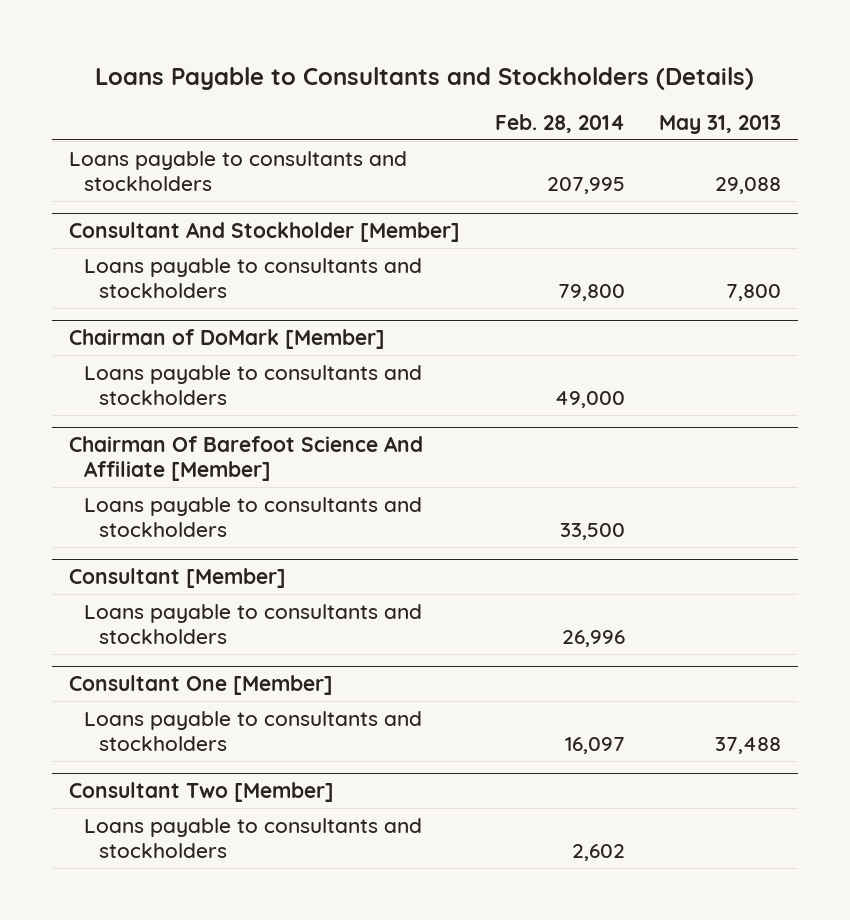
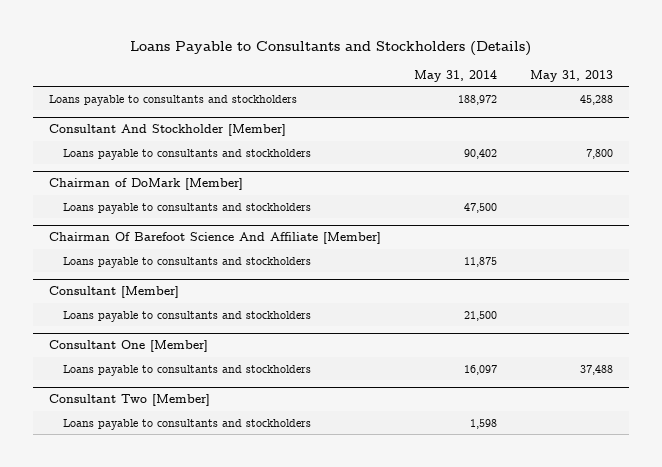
[494,113,625,133] Feb. 28, 2014 -> none
none -> [413,69,497,82] May 31, 2014
[714,176,781,194] 29,088 -> [579,94,613,105] 45,288

